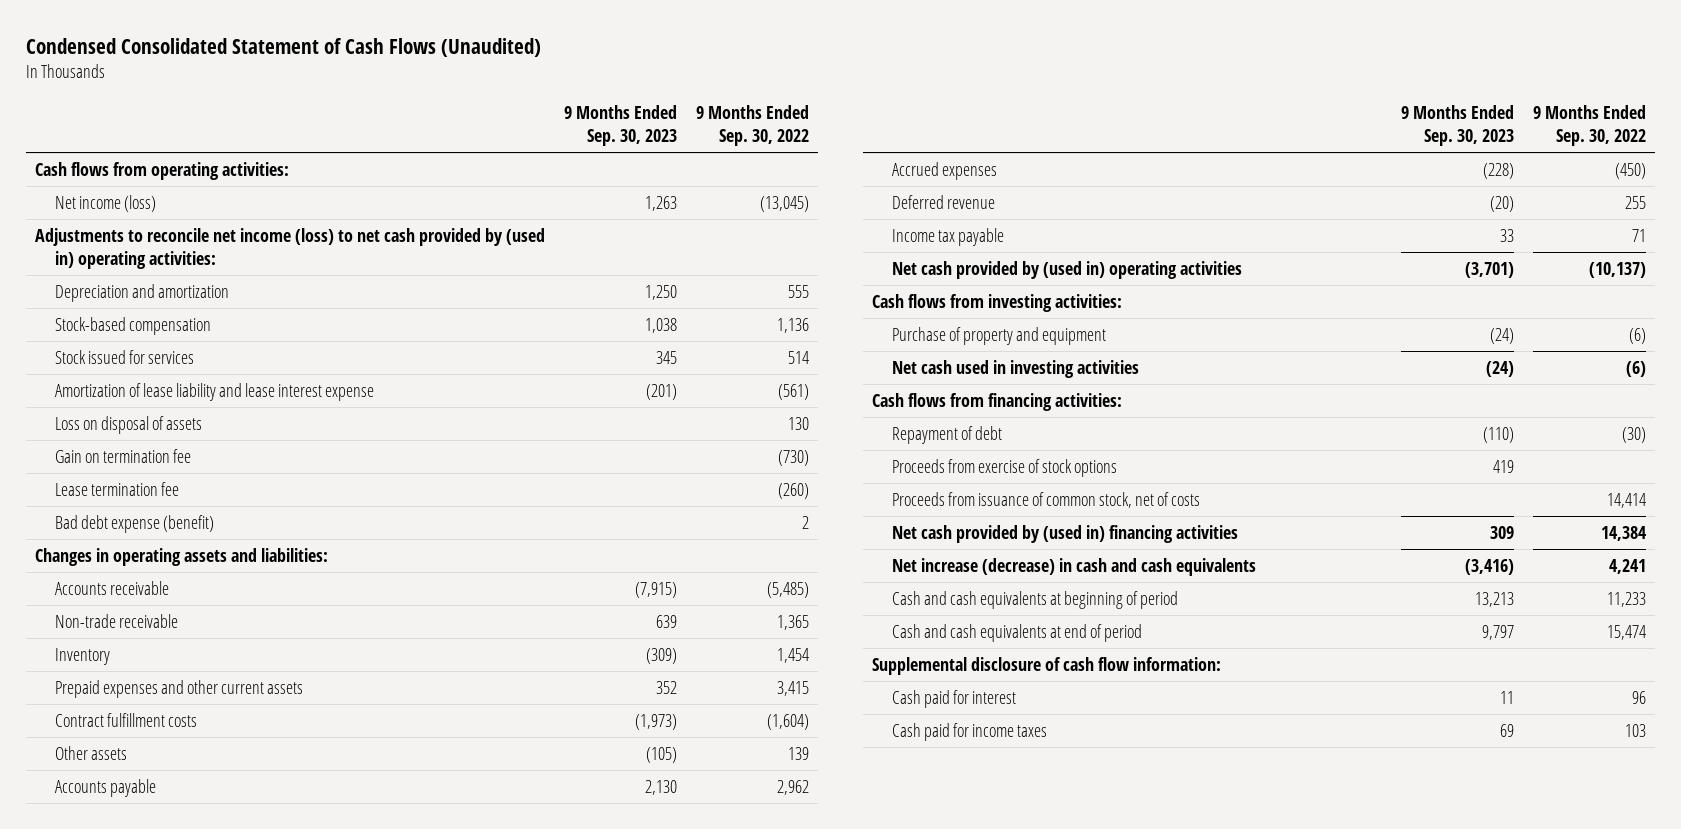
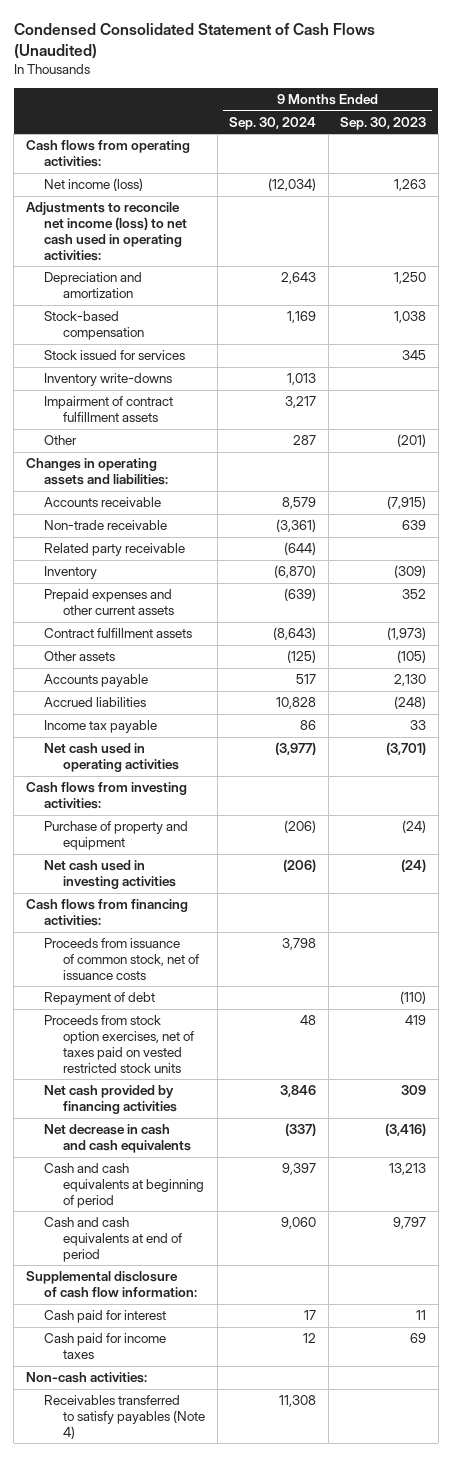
[695,104,809,146] 9 Months Ended Sep. 30, 2022 -> none
none -> [229,117,317,131] Sep. 30, 2024
[35,228,546,269] Adjustments to reconcile net income (loss) to net cash provided by (used in) operating activities: -> [25,202,188,261] Adjustments to reconcile net income (loss) to net cash used in operating activities:
[54,383,374,402] Amortization of lease liability and lease interest expense -> none
[54,416,202,435] Loss on disposal of assets -> none
[54,449,191,464] Gain on termination fee -> none
[54,482,179,497] Lease termination fee -> none
[54,515,214,534] Bad debt expense (benefit) -> none
none -> [44,373,173,387] Inventory write-downs
none -> [44,396,174,423] Impairment of contract fulfillment assets
none -> [44,435,78,446] Other
none -> [44,543,186,557] Related party receivable
[54,713,197,728] Contract fulfillment costs -> [44,628,193,639] Contract fulfillment assets
[892,195,996,210] Deferred revenue -> none
[892,162,998,181] Accrued expenses -> [44,697,147,708] Accrued liabilities
[1483,163,1515,180] (228) -> [394,696,427,710] (248)
[892,261,1243,280] Net cash provided by (used in) operating activities -> [44,743,180,773] Net cash used in operating activities
none -> [44,938,200,980] Proceeds from issuance of common stock, net of issuance costs
[892,492,1201,509] Proceeds from issuance of common stock, net of costs -> none
[892,459,1118,478] Proceeds from exercise of stock options -> [44,1015,195,1073] Proceeds from stock option exercises, net of taxes paid on vested restricted stock units
[892,525,1239,544] Net cash provided by (used in) financing activities -> [44,1085,178,1115] Net cash provided by financing activities
[892,558,1257,577] Net increase (decrease) in cash and cash equivalents -> [44,1124,192,1154] Net decrease in cash and cash equivalents
none -> [25,1372,147,1384] Non-cash activities:
none -> [44,1395,206,1439] Receivables transferred to satisfy payables (Note 4)

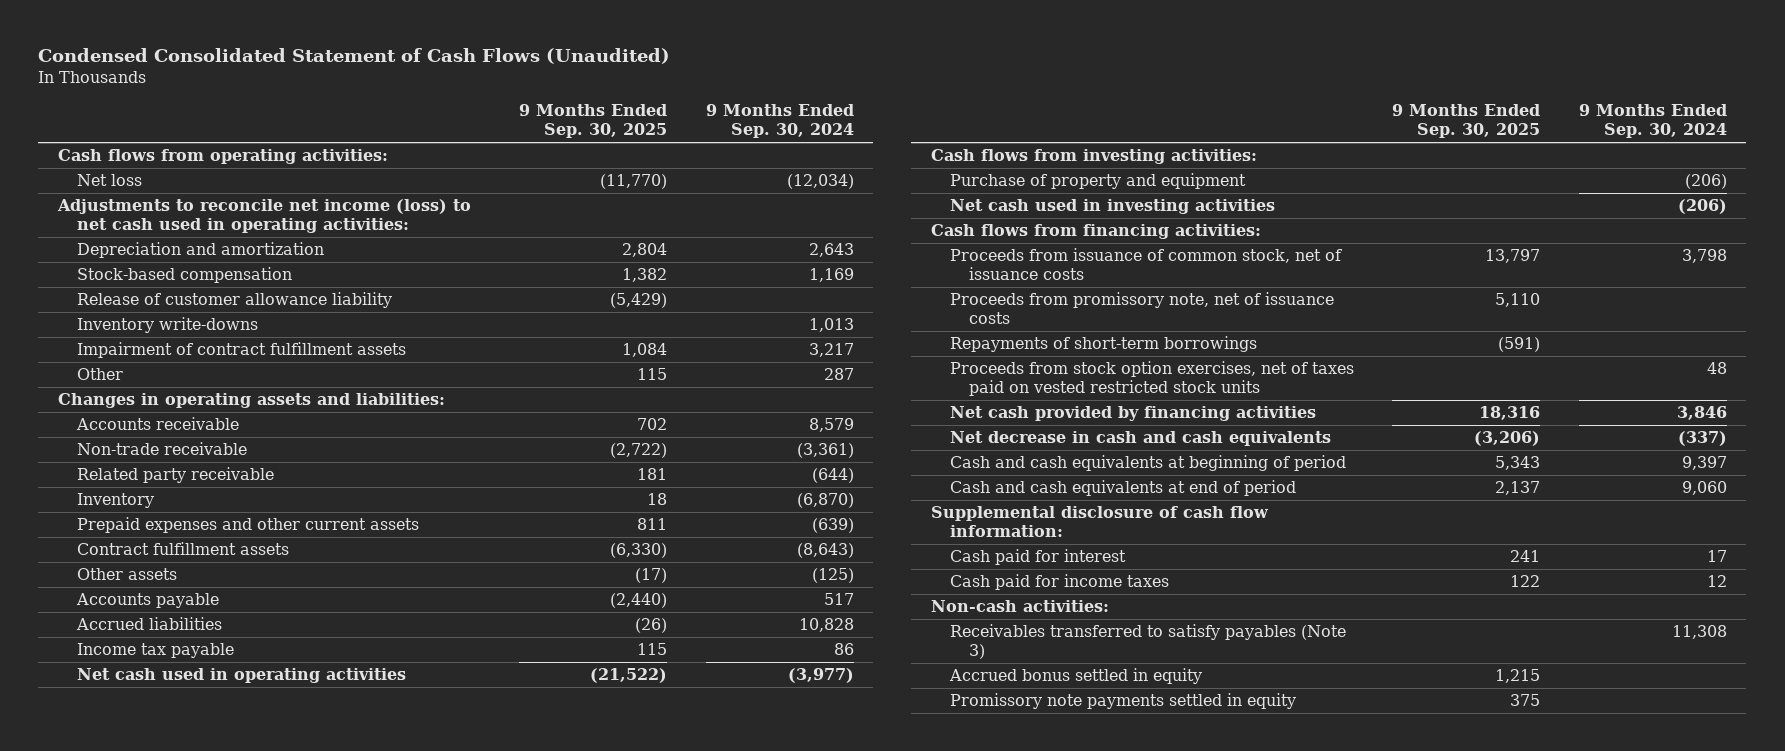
[340,117,427,131] Sep. 30, 2023 -> none
none -> [519,104,668,139] 9 Months Ended Sep. 30, 2025
[44,178,144,192] Net income (loss) -> [76,174,142,187] Net loss
[44,350,186,361] Stock issued for services -> none
none -> [76,292,392,309] Release of customer allowance liability
[44,992,156,1006] Repayment of debt -> none
none -> [949,292,1334,325] Proceeds from promissory note, net of issuance costs
none -> [949,336,1257,353] Repayments of short-term borrowings
[44,1395,206,1439] Receivables transferred to satisfy payables (Note 4) -> [949,624,1346,660] Receivables transferred to satisfy payables (Note 3)
none -> [948,668,1202,685] Accrued bonus settled in equity
none -> [949,693,1296,710] Promissory note payments settled in equity

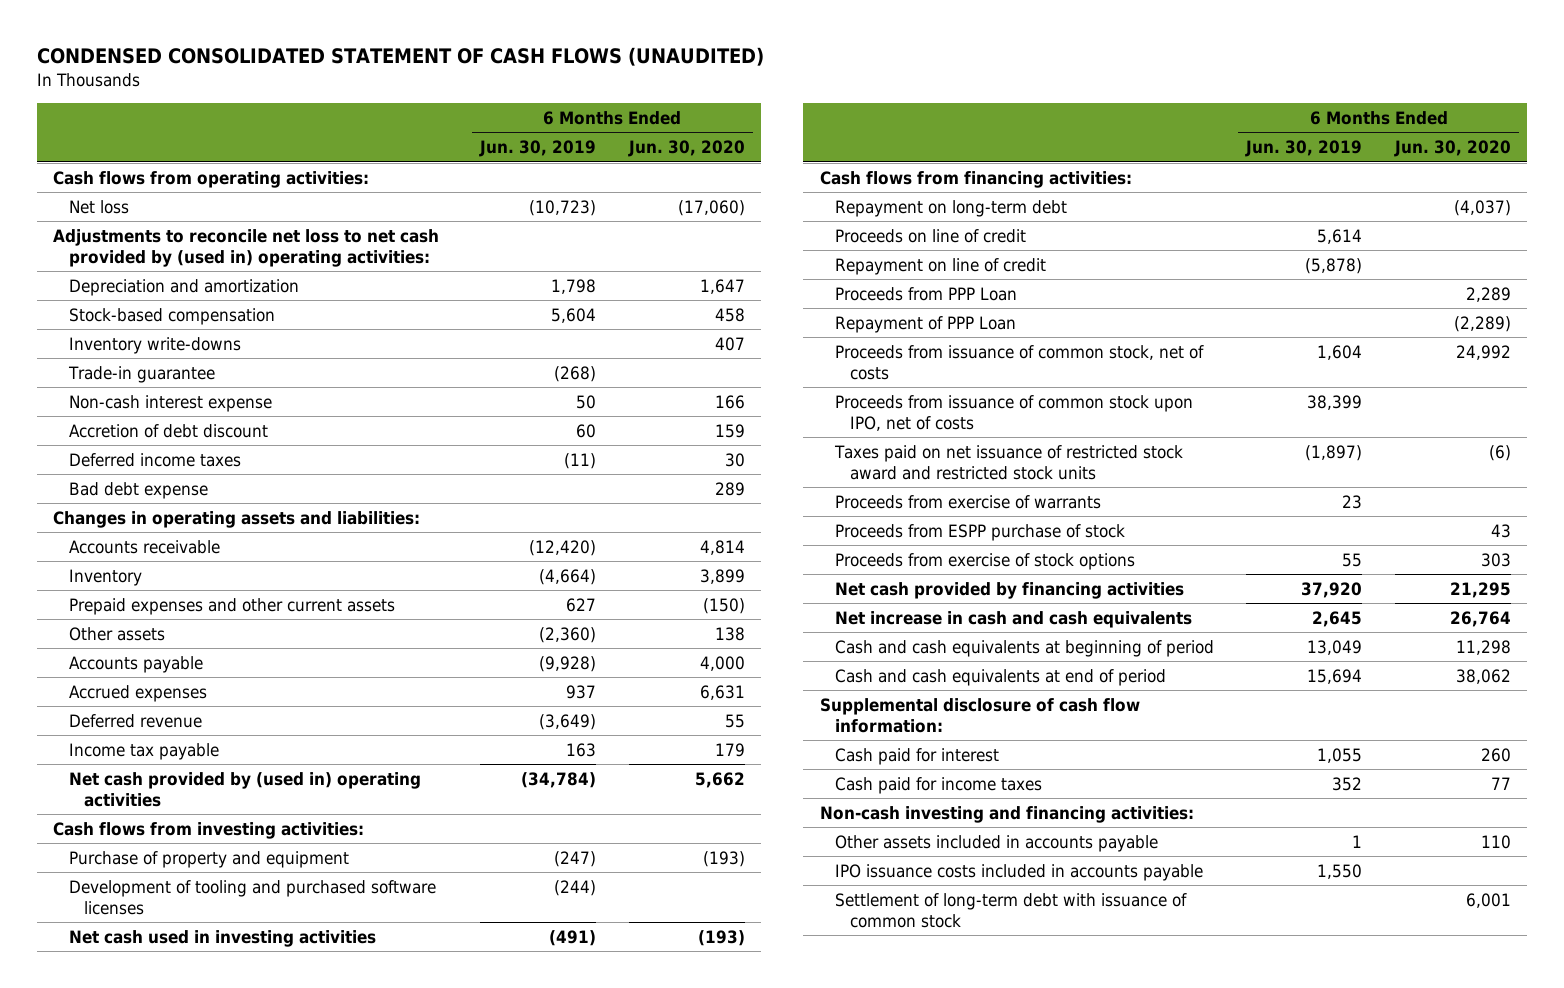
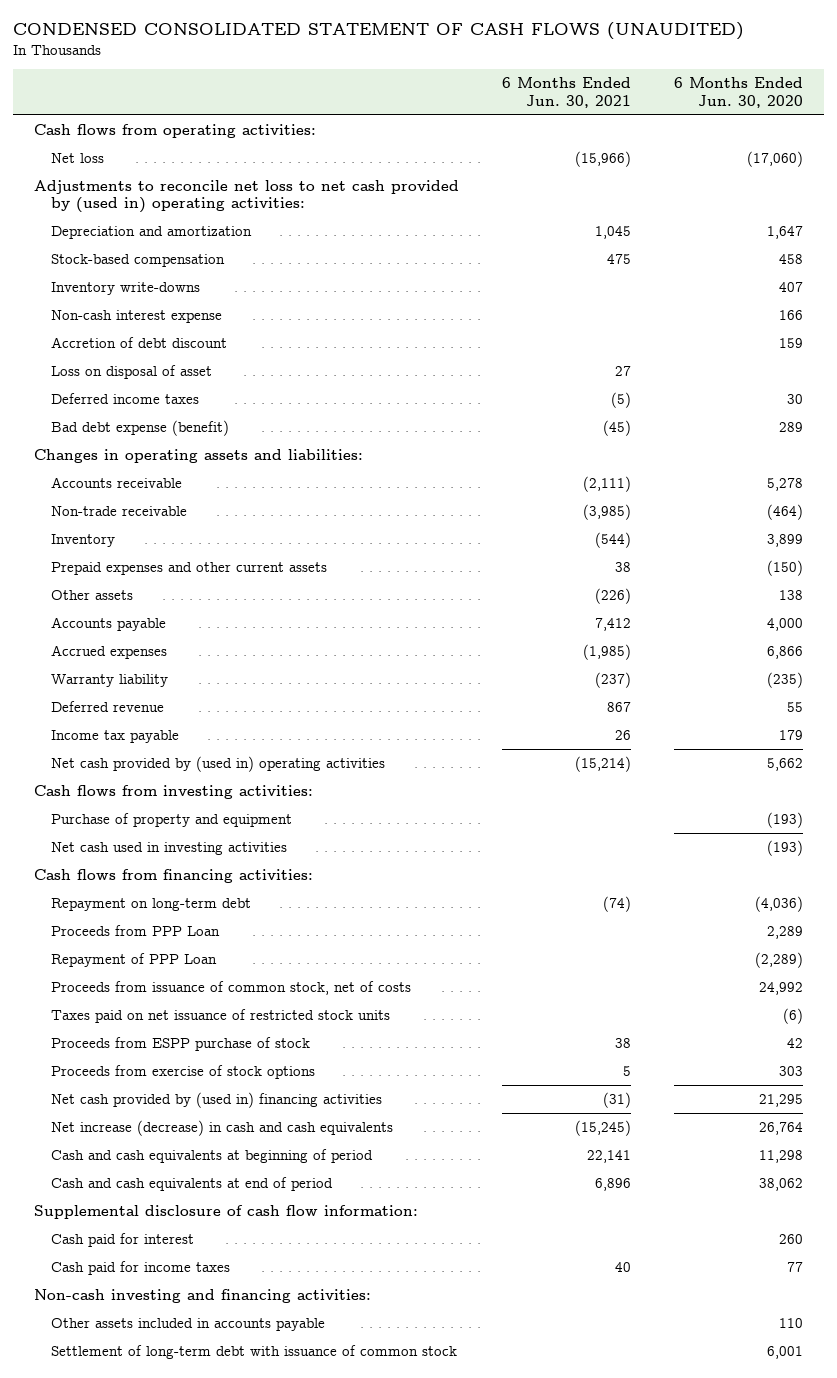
[479,140,597,158] Jun. 30, 2019 -> none
none -> [502,77,632,108] 6 Months Ended Jun. 30, 2021
[67,365,215,383] Trade-in guarantee -> none
none -> [50,364,212,379] Loss on disposal of asset
[68,481,208,499] Bad debt expense -> [50,419,229,436] Bad debt expense (benefit)
[699,539,745,555] 4,814 -> [766,477,803,491] 5,278
none -> [50,505,187,516] Non-trade receivable
[699,684,745,700] 6,631 -> [766,645,803,659] 6,866
none -> [50,673,168,687] Warranty liability
[68,879,436,915] Development of tooling and purchased software licenses -> none
[834,228,1026,243] Proceeds on line of credit -> none
[834,257,1046,275] Repayment on line of credit -> none
[1453,199,1511,216] (4,037) -> [754,895,803,912] (4,036)
[834,394,1193,431] Proceeds from issuance of common stock upon IPO, net of costs -> none
[834,494,1101,509] Proceeds from exercise of warrants -> none
[833,444,1183,480] Taxes paid on net issuance of restricted stock award and restricted stock units -> [50,1008,390,1023] Taxes paid on net issuance of restricted stock units
[1490,523,1511,538] 43 -> [786,1037,803,1048] 42
[834,581,1184,599] Net cash provided by financing activities -> [50,1091,382,1108] Net cash provided by (used in) financing activities
[834,610,1192,628] Net increase in cash and cash equivalents -> [50,1119,393,1136] Net increase (decrease) in cash and cash equivalents
[834,863,1203,881] IPO issuance costs included in accounts payable -> none

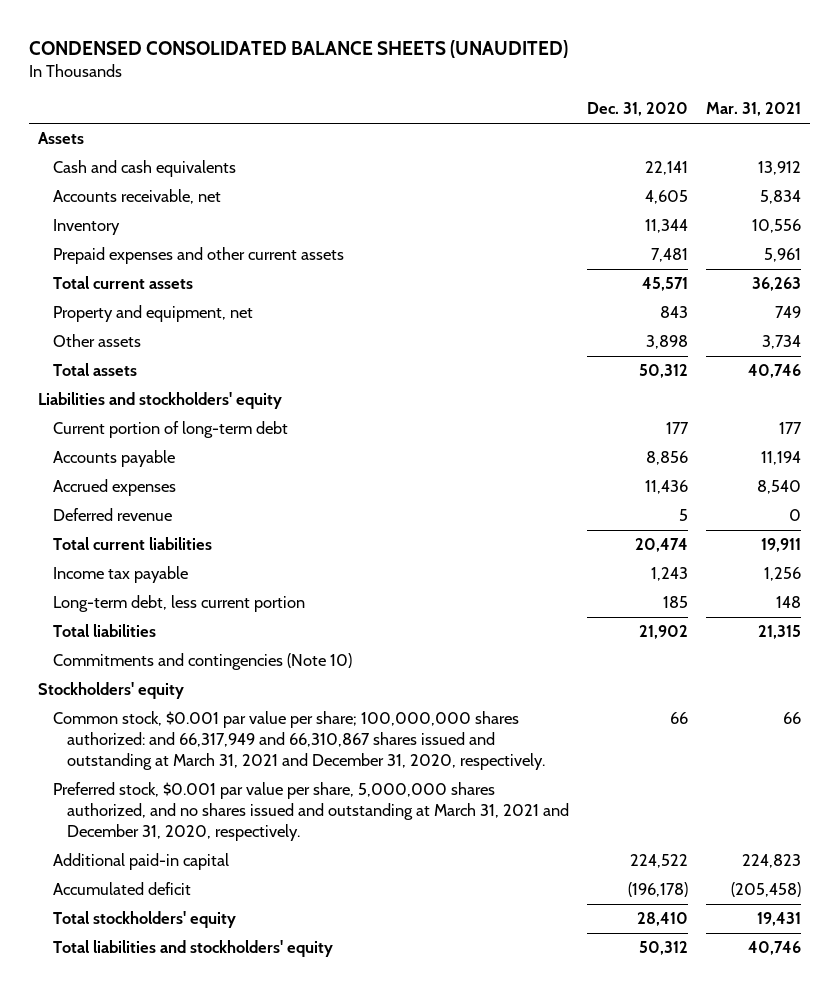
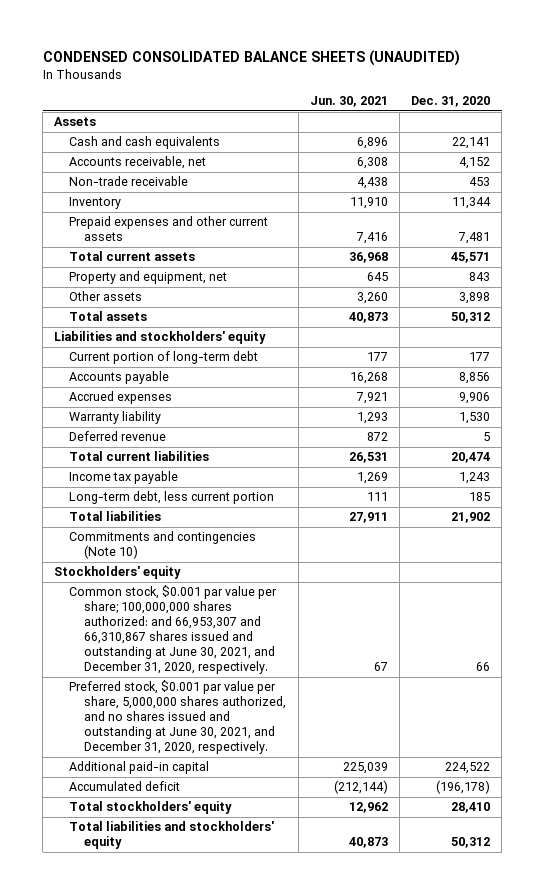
[706,102,802,117] Mar. 31, 2021 -> none
none -> [309,96,388,108] Jun. 30, 2021
[645,190,689,205] 4,605 -> [459,157,491,170] 4,152
none -> [69,176,189,187] Non-trade receivable
[645,480,689,495] 11,436 -> [459,392,491,405] 9,906
none -> [69,411,162,425] Warranty liability
[52,711,545,771] Common stock, $0.001 par value per share; 100,000,000 shares authorized: and 66,317,949 and 66,310,867 shares issued and outstanding at March 31, 2021 and December 31, 2020, respectively. -> [69,585,278,675] Common stock, $0.001 par value per share; 100,000,000 shares authorized: and 66,953,307 and 66,310,867 shares issued and outstanding at June 30, 2021, and December 31, 2020, respectively.
[52,782,569,842] Preferred stock, $0.001 par value per share, 5,000,000 shares authorized, and no shares issued and outstanding at March 31, 2021 and December 31, 2020, respectively. -> [69,680,287,755] Preferred stock, $0.001 par value per share, 5,000,000 shares authorized, and no shares issued and outstanding at June 30, 2021, and December 31, 2020, respectively.

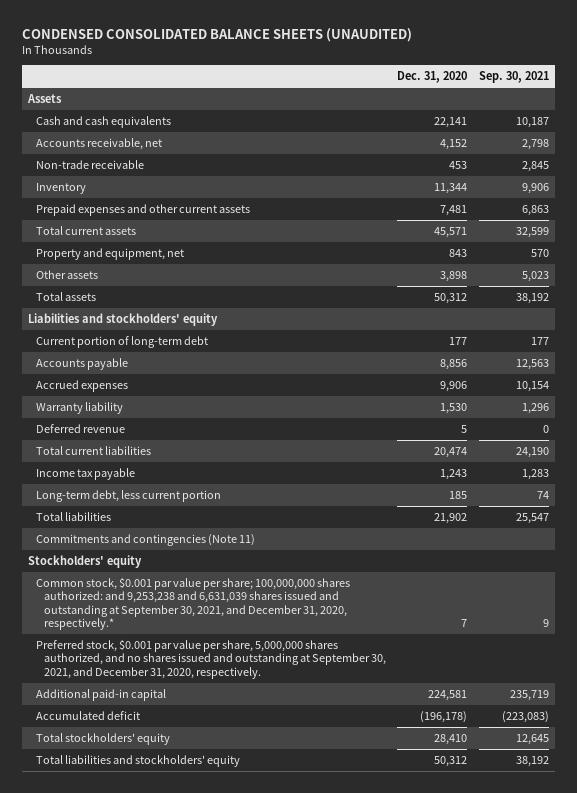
[309,96,388,108] Jun. 30, 2021 -> none
none -> [478,71,549,84] Sep. 30, 2021
[69,531,257,560] Commitments and contingencies (Note 10) -> [35,533,255,546] Commitments and contingencies (Note 11)
[69,585,278,675] Common stock, $0.001 par value per share; 100,000,000 shares authorized: and 66,953,307 and 66,310,867 shares issued and outstanding at June 30, 2021, and December 31, 2020, respectively. -> [35,576,350,631] Common stock, $0.001 par value per share; 100,000,000 shares authorized: and 9,253,238 and 6,631,039 shares issued and outstanding at September 30, 2021, and December 31, 2020, respectively.*
[476,662,491,672] 66 -> [461,619,468,628] 7
[69,680,287,755] Preferred stock, $0.001 par value per share, 5,000,000 shares authorized, and no shares issued and outstanding at June 30, 2021, and December 31, 2020, respectively. -> [35,638,386,679] Preferred stock, $0.001 par value per share, 5,000,000 shares authorized, and no shares issued and outstanding at September 30, 2021, and December 31, 2020, respectively.
[445,762,491,775] 224,522 -> [428,689,468,701] 224,581

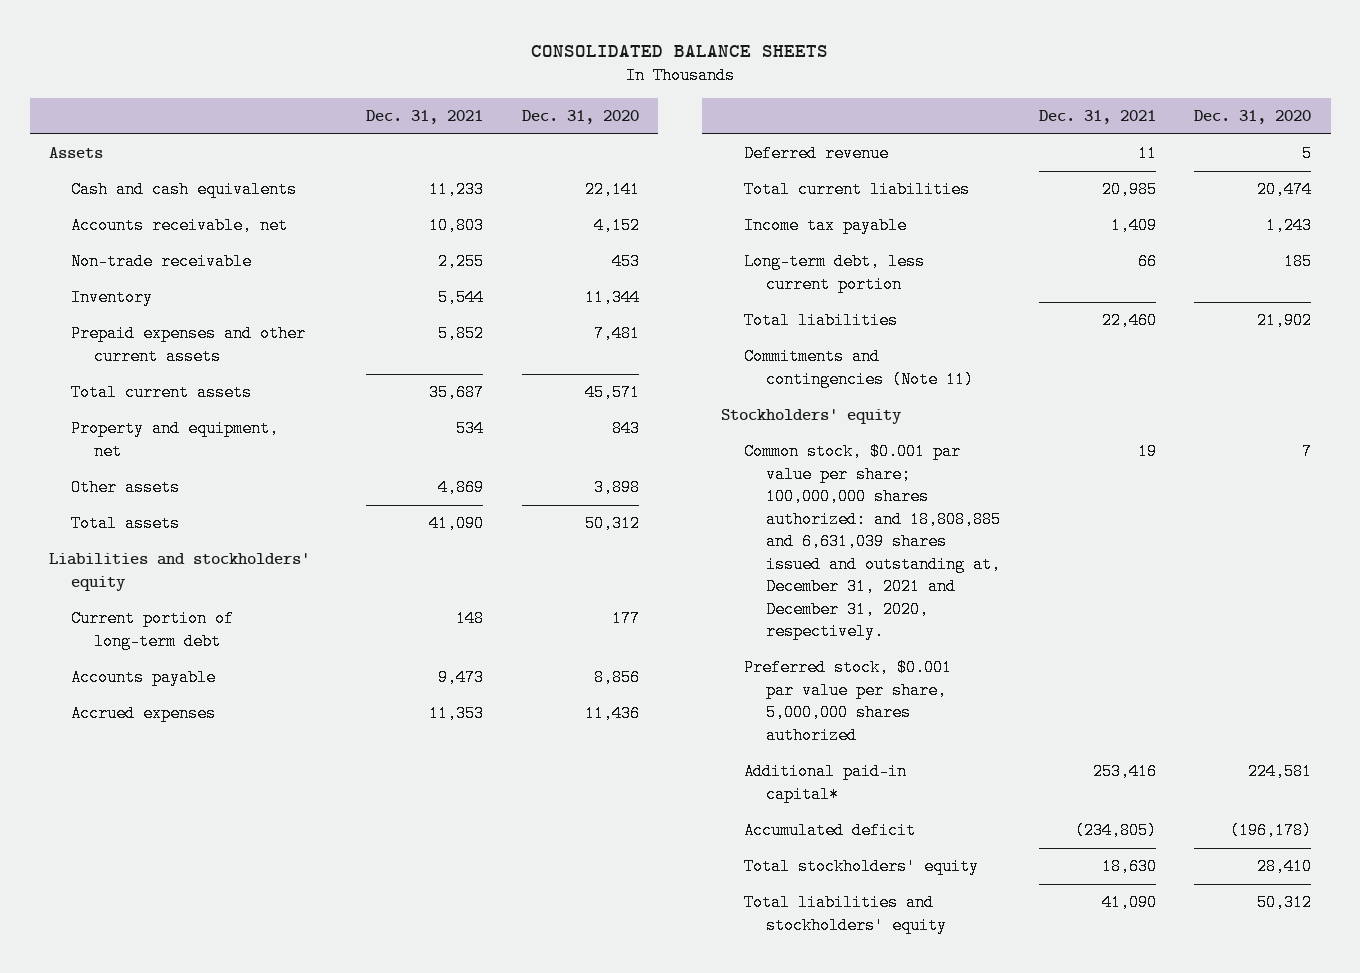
[21,28,412,43] CONDENSED CONSOLIDATED BALANCE SHEETS (UNAUDITED) -> [531,44,829,57] CONSOLIDATED BALANCE SHEETS
[478,71,549,84] Sep. 30, 2021 -> none
none -> [366,110,484,125] Dec. 31, 2021
[35,401,123,414] Warranty liability -> none
[440,380,468,392] 9,906 -> [584,705,640,723] 11,436
[35,576,350,631] Common stock, $0.001 par value per share; 100,000,000 shares authorized: and 9,253,238 and 6,631,039 shares issued and outstanding at September 30, 2021, and December 31, 2020, respectively.* -> [743,443,1001,641] Common stock, $0.001 par value per share; 100,000,000 shares authorized: and 18,808,885 and 6,631,039 shares issued and outstanding at, December 31, 2021 and December 31, 2020, respectively.
[35,638,386,679] Preferred stock, $0.001 par value per share, 5,000,000 shares authorized, and no shares issued and outstanding at September 30, 2021, and December 31, 2020, respectively. -> [743,659,952,744] Preferred stock, $0.001 par value per share, 5,000,000 shares authorized
[35,688,166,701] Additional paid-in capital -> [743,763,907,803] Additional paid-in capital*

